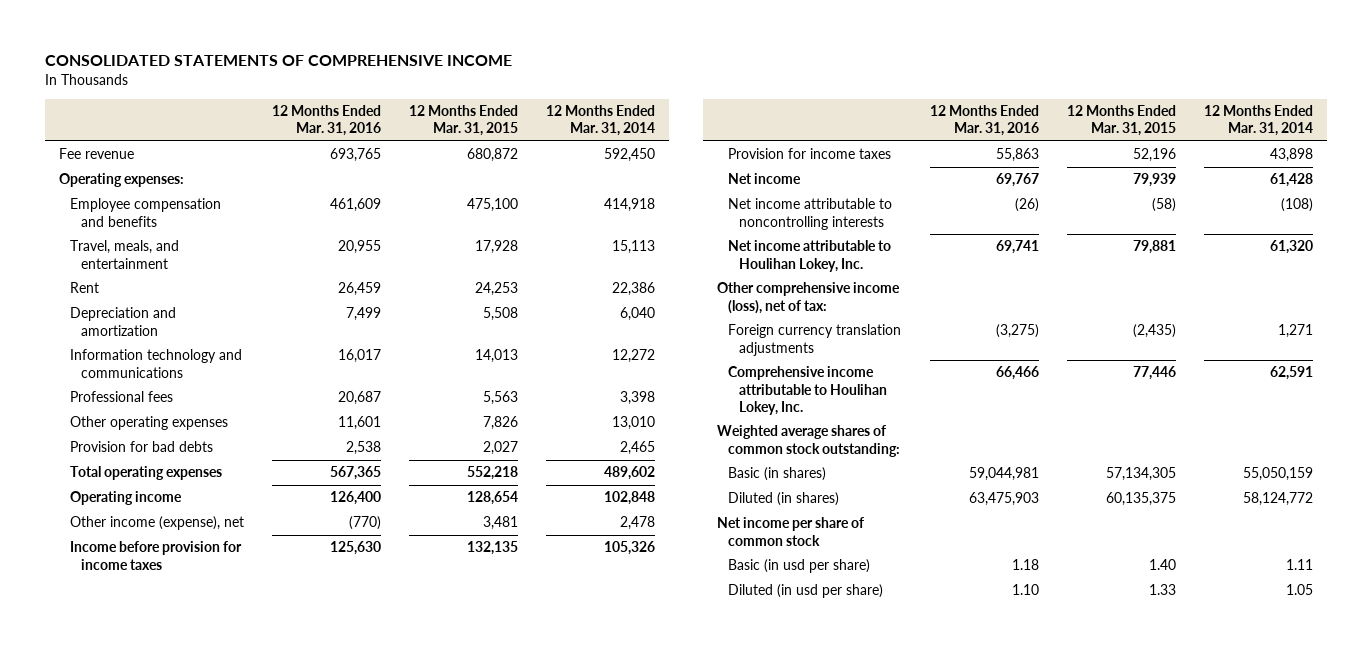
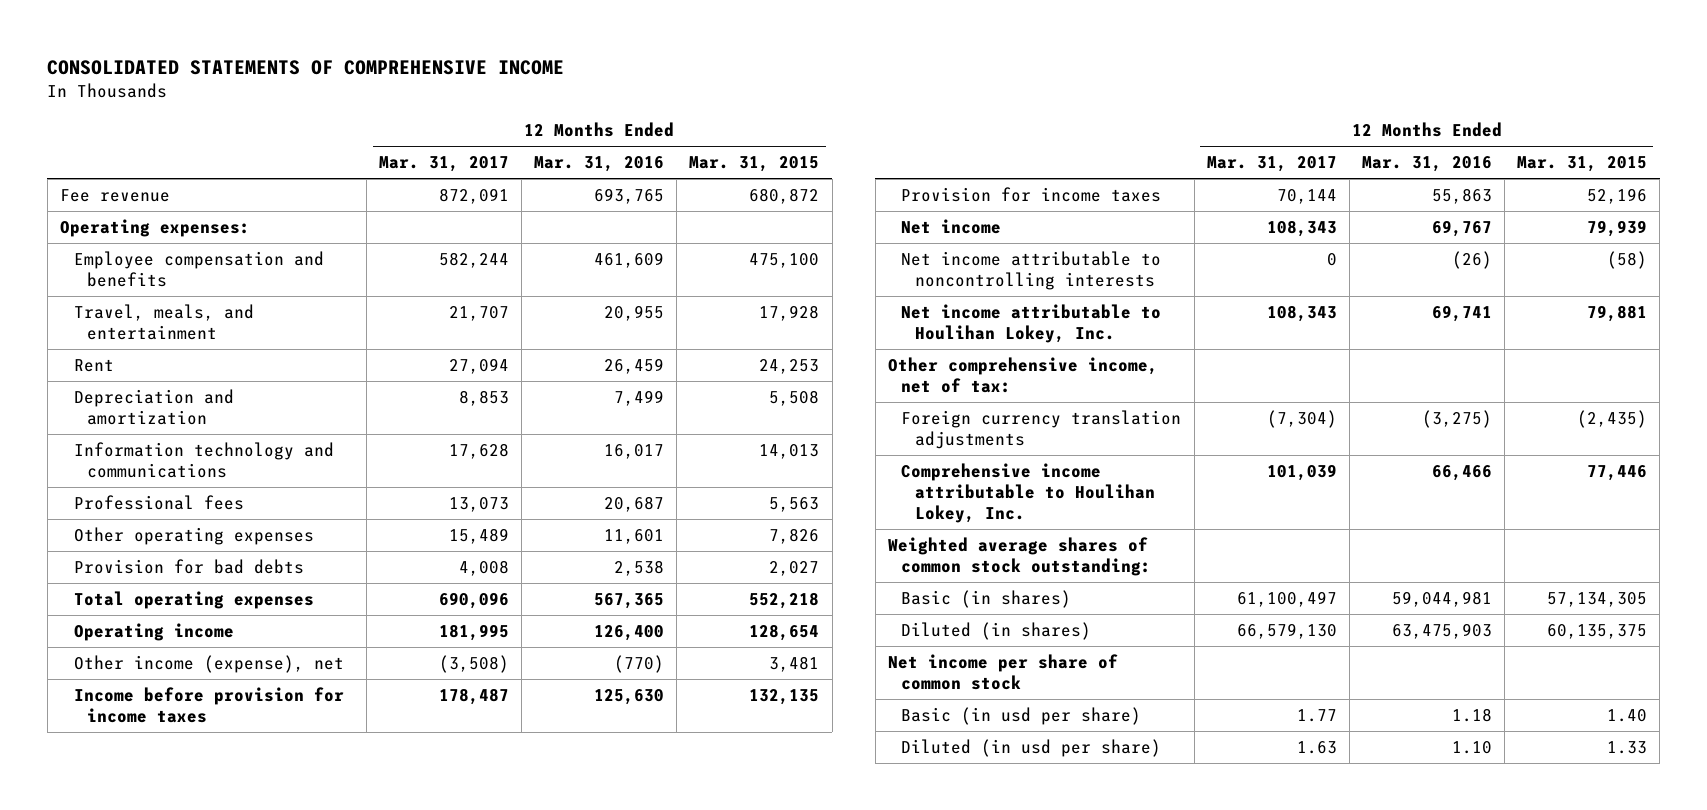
[545,105,655,137] 12 Months Ended Mar. 31, 2014 -> none
none -> [378,156,509,173] Mar. 31, 2017
[717,282,901,314] Other comprehensive income (loss), net of tax: -> [887,356,1158,393] Other comprehensive income, net of tax:

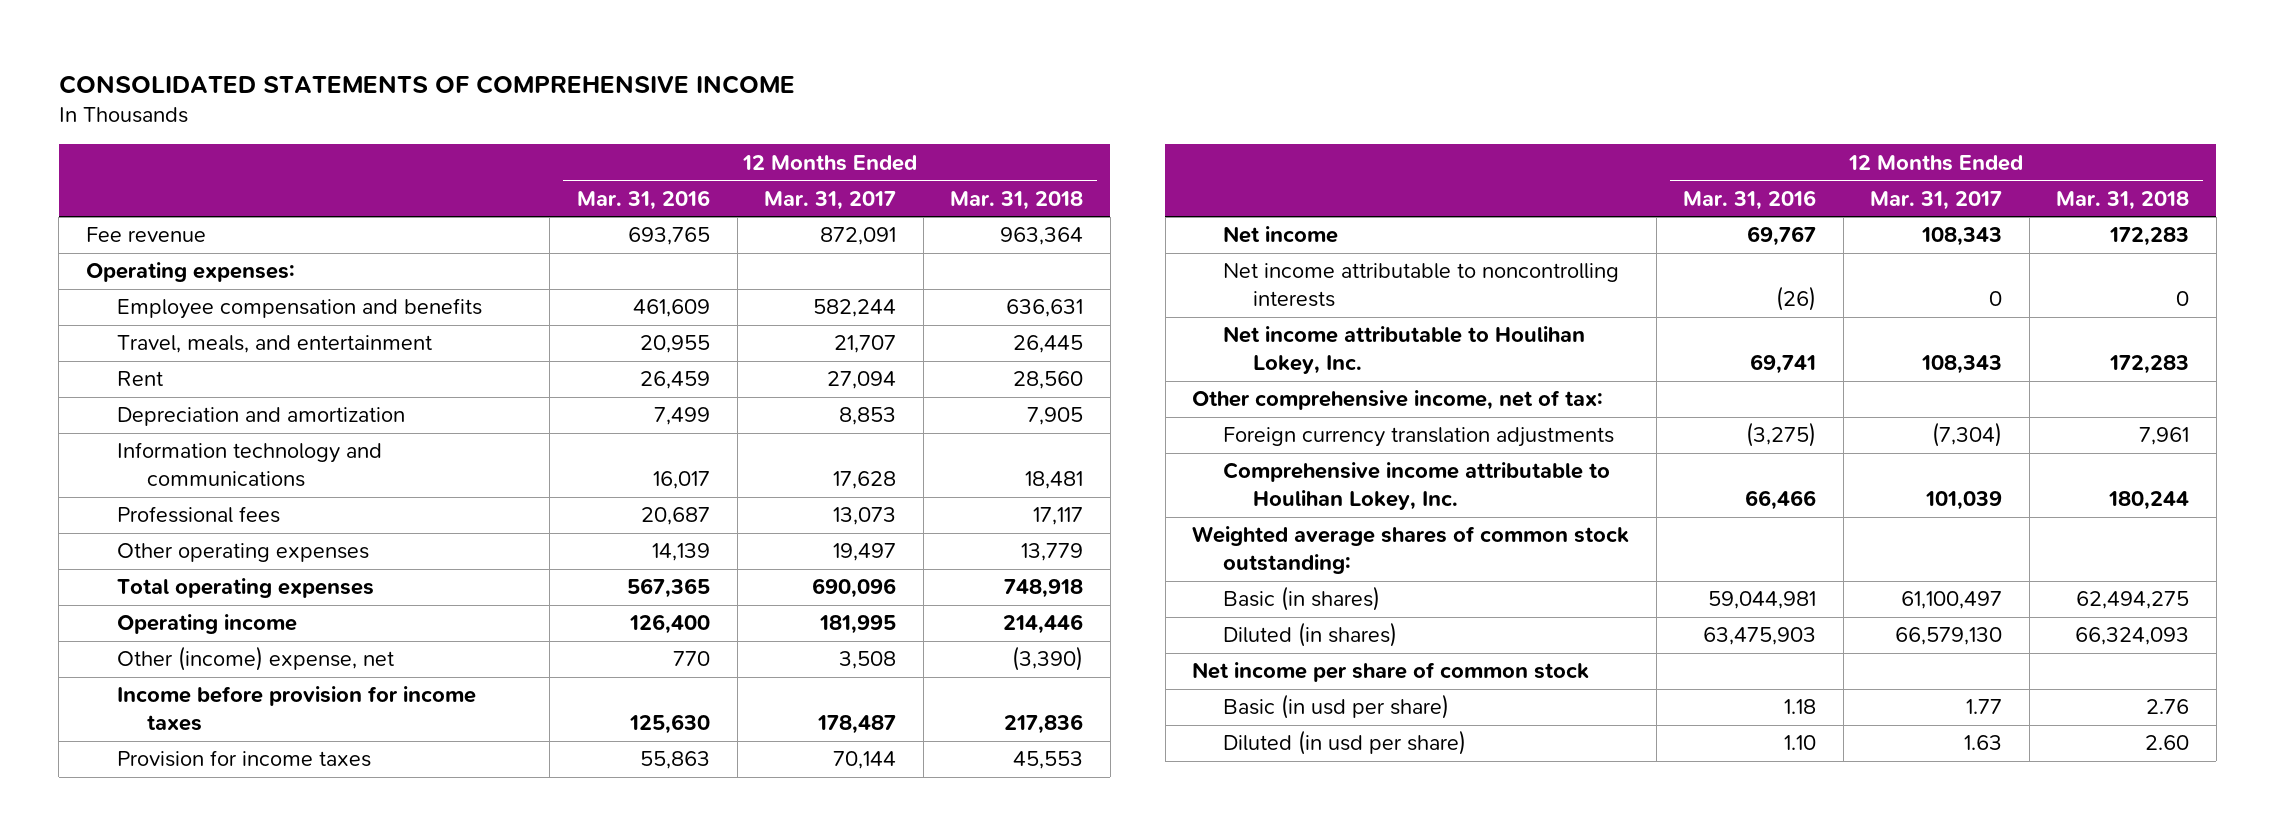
[689,156,820,173] Mar. 31, 2015 -> none
none -> [950,190,1084,210] Mar. 31, 2018
[73,558,304,574] Provision for bad debts -> none
[448,527,509,544] 15,489 -> [833,543,897,562] 19,497
[604,528,665,544] 11,601 -> [652,543,711,562] 14,139
[73,654,344,673] Other income (expense), net -> [116,646,394,672] Other (income) expense, net
[438,654,509,673] (3,508) -> [839,651,897,670] 3,508
[614,654,665,673] (770) -> [673,651,711,667] 770

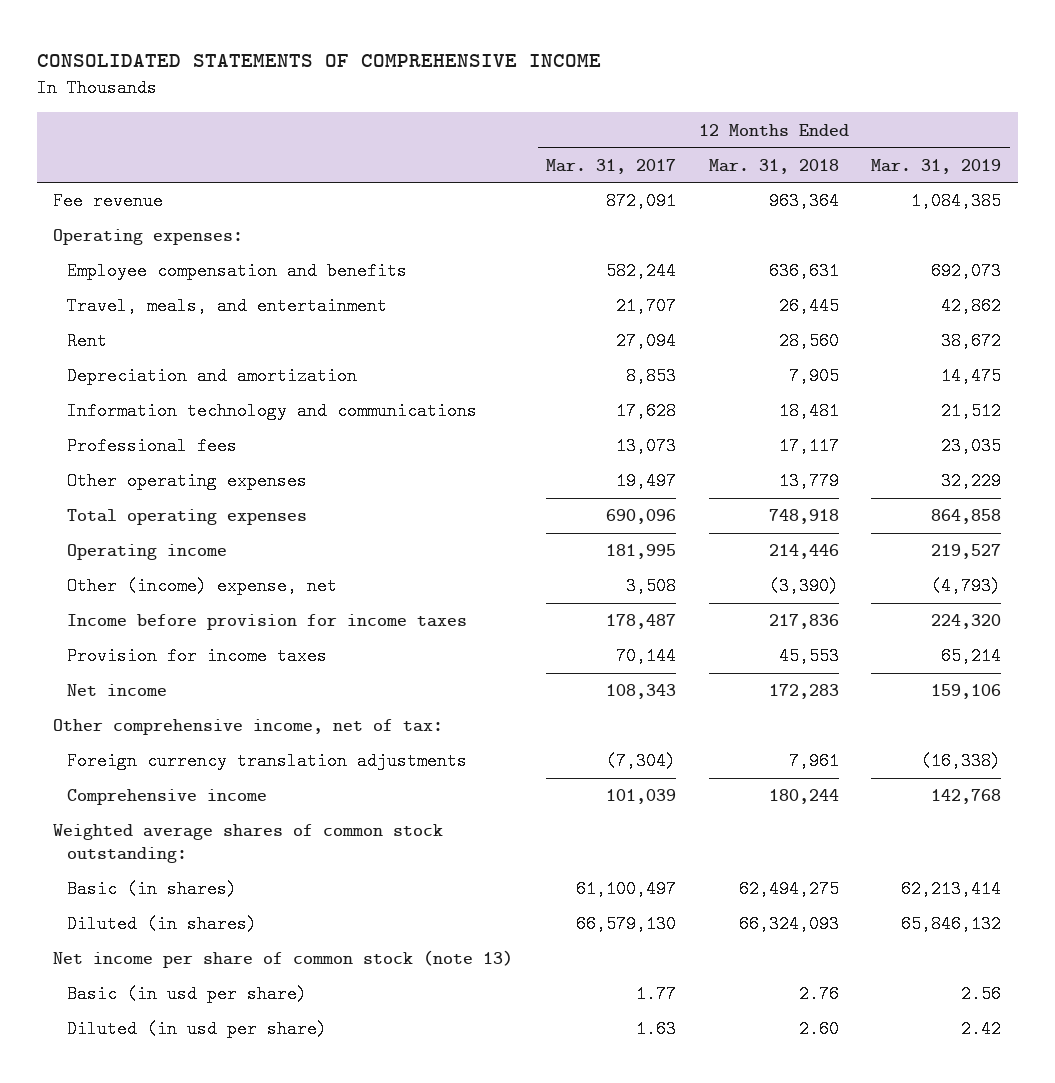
[577,189,711,210] Mar. 31, 2016 -> none
none -> [871,158,1002,174] Mar. 31, 2019
[1222,263,1619,307] Net income attributable to noncontrolling interests -> none
[1222,326,1585,374] Net income attributable to Houlihan Lokey, Inc. -> none
[1222,462,1610,510] Comprehensive income attributable to Houlihan Lokey, Inc. -> [67,789,268,806] Comprehensive income
[1192,662,1590,683] Net income per share of common stock -> [53,950,514,969] Net income per share of common stock (note 13)

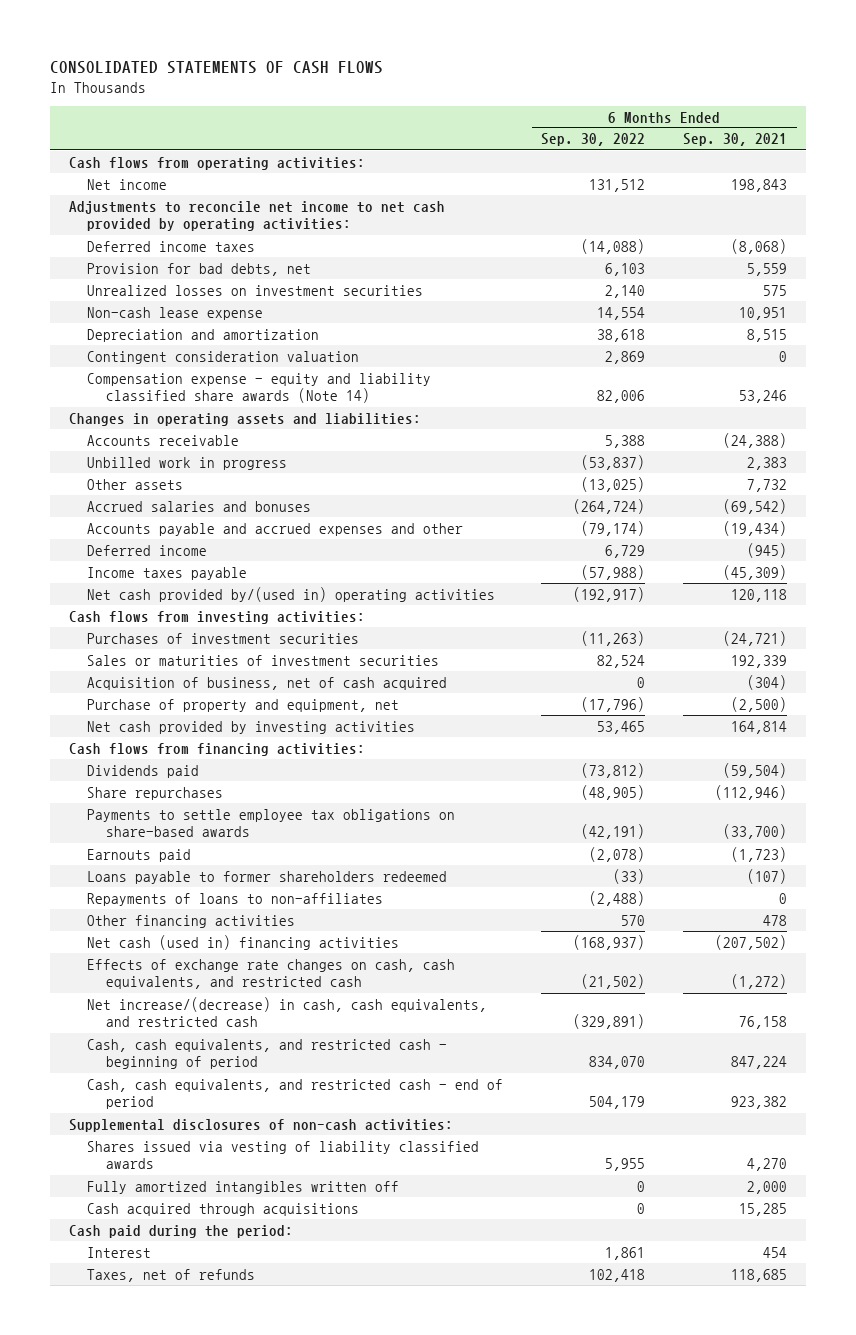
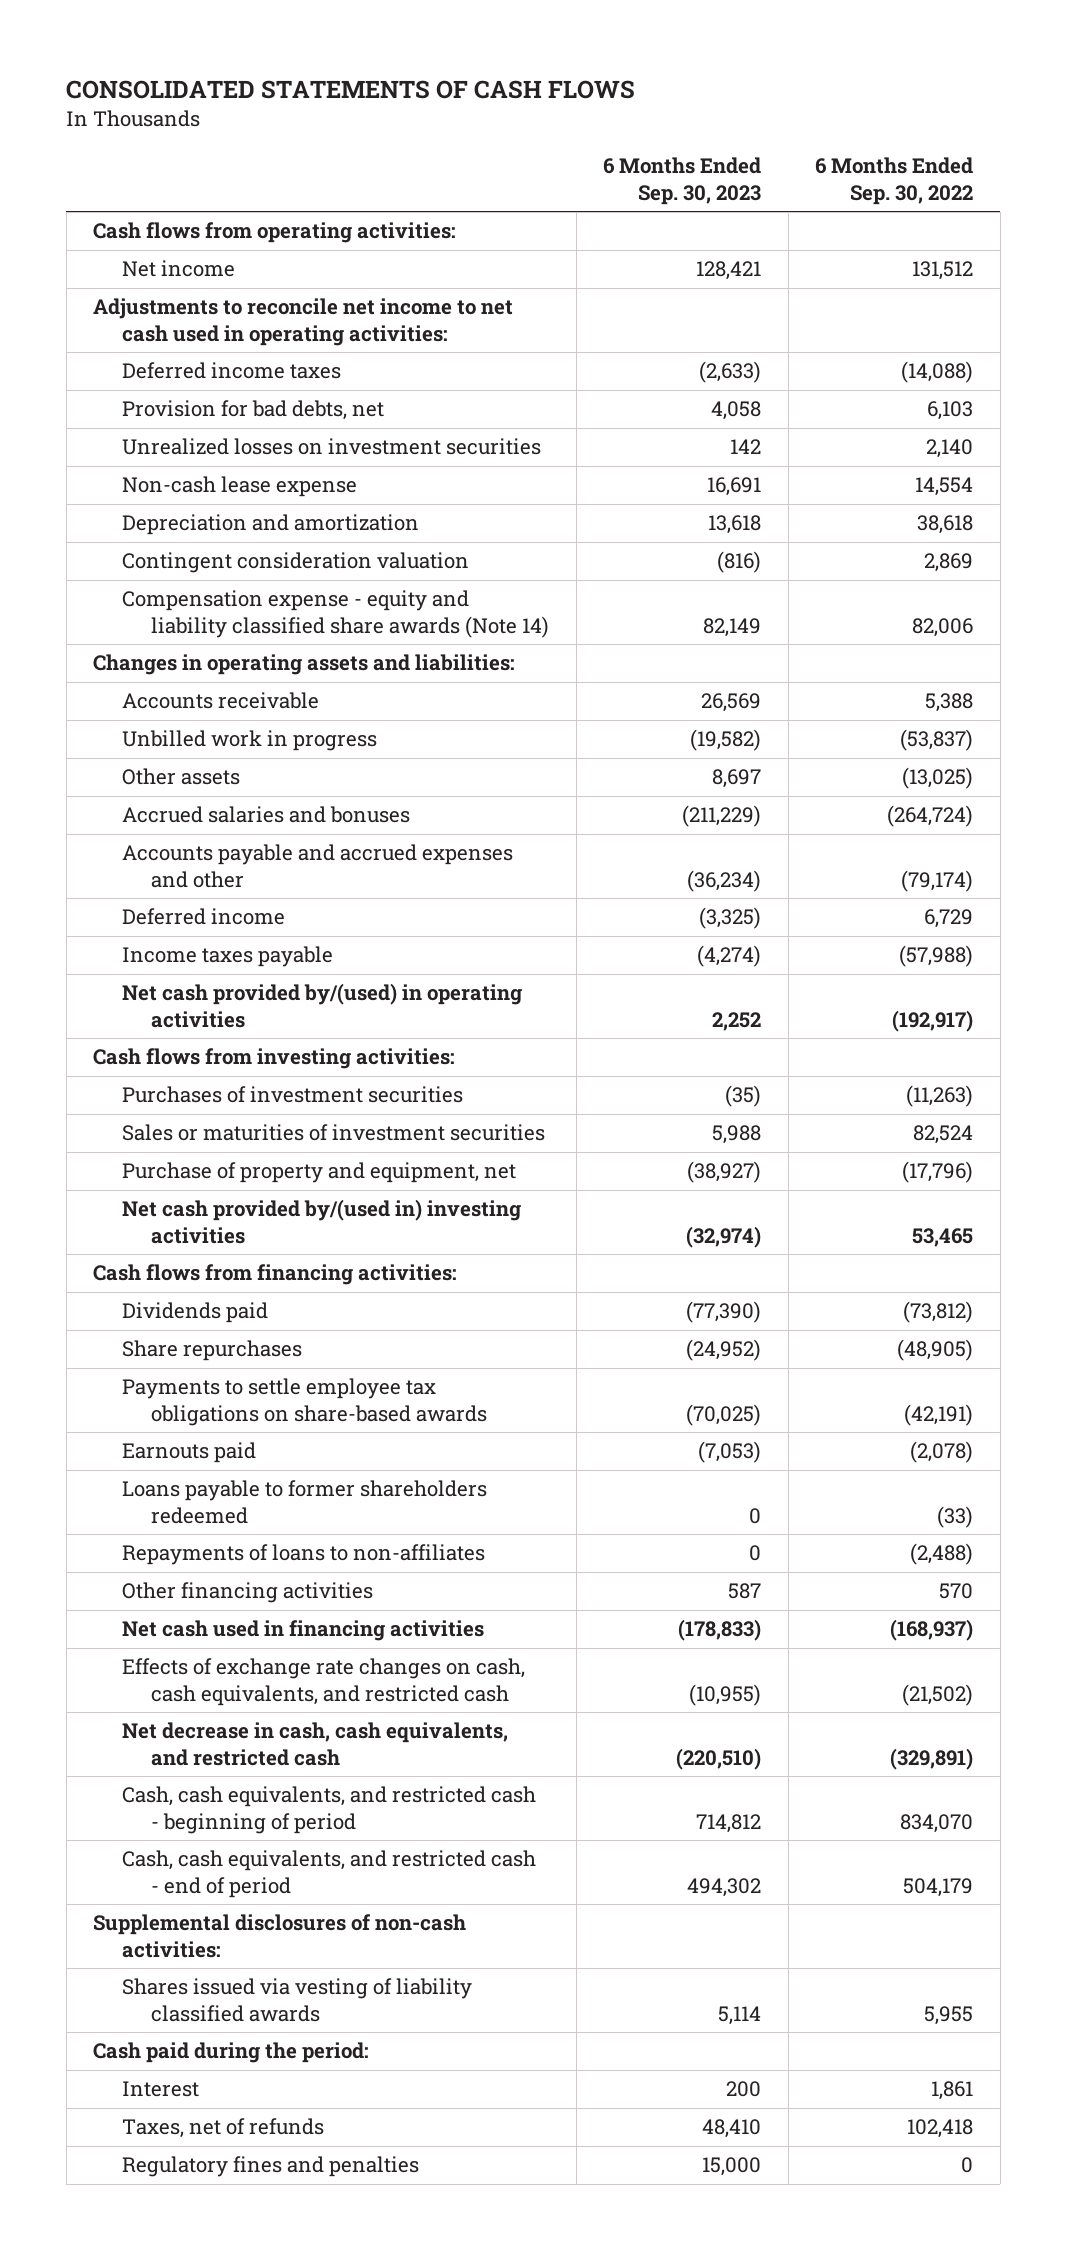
[683,133,788,147] Sep. 30, 2021 -> none
none -> [603,157,762,206] 6 Months Ended Sep. 30, 2023
[68,200,445,232] Adjustments to reconcile net income to net cash provided by operating activities: -> [93,298,514,347] Adjustments to reconcile net income to net cash used in operating activities:
[87,586,496,602] Net cash provided by/(used in) operating activities -> [122,983,523,1029] Net cash provided by/(used) in operating activities
[87,676,448,690] Acquisition of business, net of cash acquired -> none
[87,720,416,734] Net cash provided by investing activities -> [122,1199,522,1245] Net cash provided by/(used in) investing activities
[87,934,400,950] Net cash (used in) financing activities -> [122,1620,485,1642] Net cash used in financing activities
[87,996,488,1028] Net increase/(decrease) in cash, cash equivalents, and restricted cash -> [122,1722,509,1767] Net decrease in cash, cash equivalents, and restricted cash
[87,1180,400,1194] Fully amortized intangibles written off -> none
[87,1202,360,1216] Cash acquired through acquisitions -> none
none -> [122,2156,420,2178] Regulatory fines and penalties

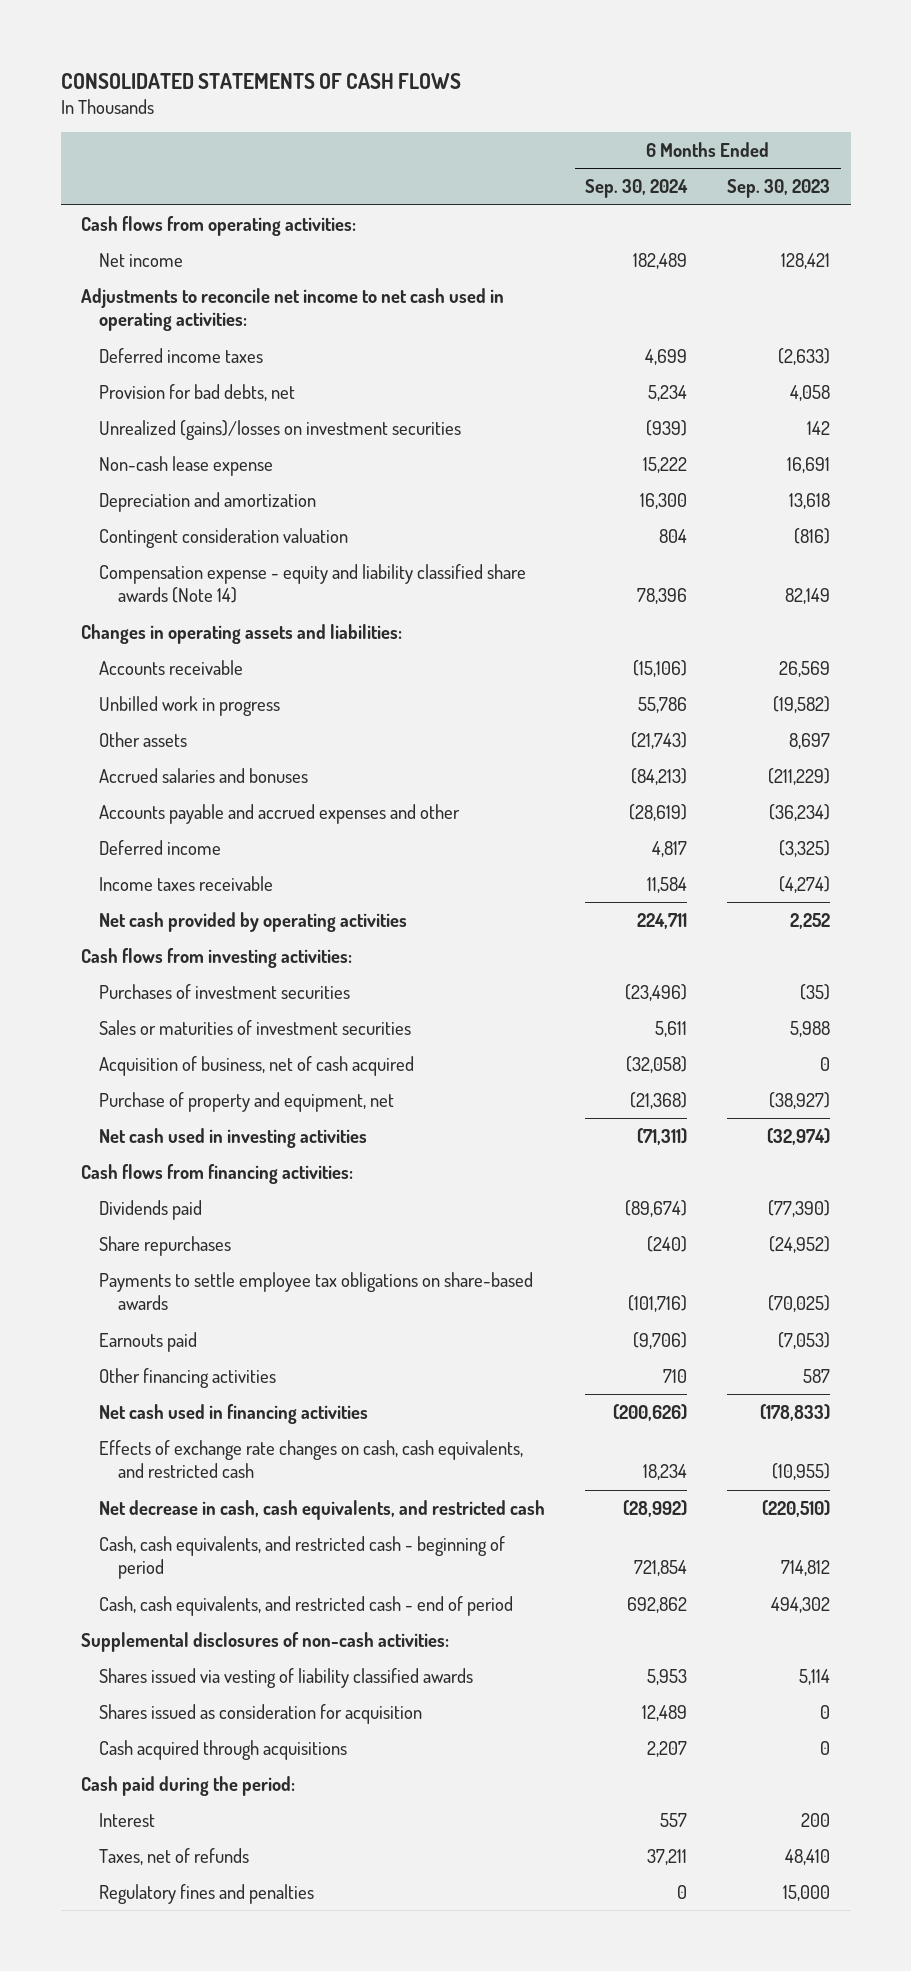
[815,157,974,206] 6 Months Ended Sep. 30, 2022 -> none
none -> [585,179,689,199] Sep. 30, 2024
[122,438,542,456] Unrealized losses on investment securities -> [99,419,462,440] Unrealized (gains)/losses on investment securities
[122,946,334,968] Income taxes payable -> [99,875,274,891] Income taxes receivable
[122,983,523,1029] Net cash provided by/(used) in operating activities -> [99,911,408,932] Net cash provided by operating activities
none -> [99,1055,415,1076] Acquisition of business, net of cash acquired
[122,1199,522,1245] Net cash provided by/(used in) investing activities -> [99,1127,368,1148] Net cash used in investing activities
[122,1480,488,1525] Loans payable to former shareholders redeemed -> none
[122,1544,486,1566] Repayments of loans to non-affiliates -> none
none -> [99,1703,423,1724] Shares issued as consideration for acquisition
none -> [99,1739,348,1760] Cash acquired through acquisitions

